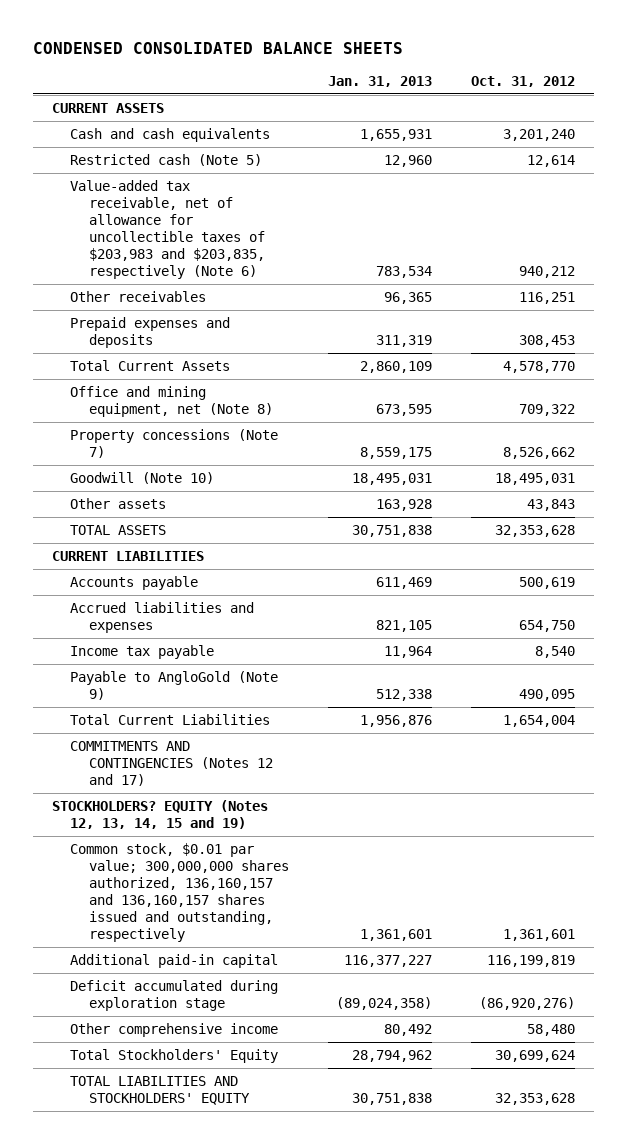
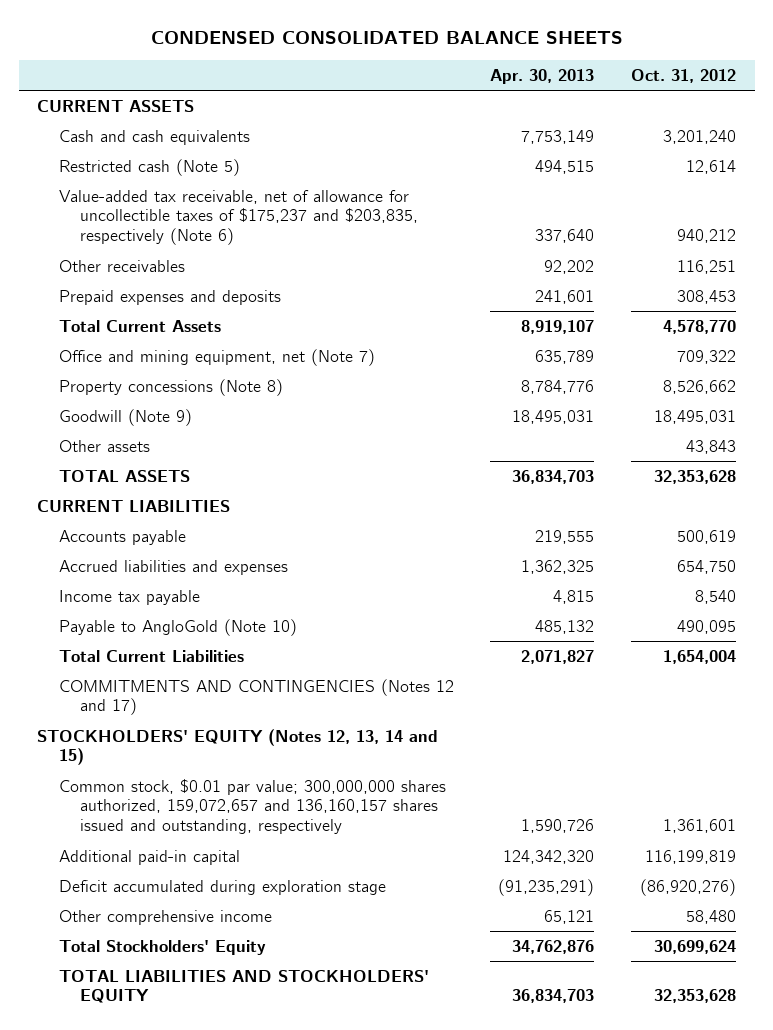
[327,75,432,87] Jan. 31, 2013 -> none
none -> [490,68,595,84] Apr. 30, 2013
[70,179,265,280] Value-added tax receivable, net of allowance for uncollectible taxes of $203,983 and $203,835, respectively (Note 6) -> [58,189,419,246] Value-added tax receivable, net of allowance for uncollectible taxes of $175,237 and $203,835, respectively (Note 6)
[70,385,273,417] Office and mining equipment, net (Note 8) -> [58,348,375,366] Office and mining equipment, net (Note 7)
[70,428,279,458] Property concessions (Note 7) -> [58,378,283,396] Property concessions (Note 8)
[70,471,215,484] Goodwill (Note 10) -> [58,408,192,426] Goodwill (Note 9)
[70,670,279,700] Payable to AngloGold (Note 9) -> [58,618,297,636] Payable to AngloGold (Note 10)
[51,799,268,829] STOCKHOLDERS? EQUITY (Notes 12, 13, 14, 15 and 19) -> [37,728,439,766] STOCKHOLDERS' EQUITY (Notes 12, 13, 14 and 15)
[70,842,289,943] Common stock, $0.01 par value; 300,000,000 shares authorized, 136,160,157 and 136,160,157 shares issued and outstanding, respectively -> [58,778,446,835] Common stock, $0.01 par value; 300,000,000 shares authorized, 159,072,657 and 136,160,157 shares issued and outstanding, respectively

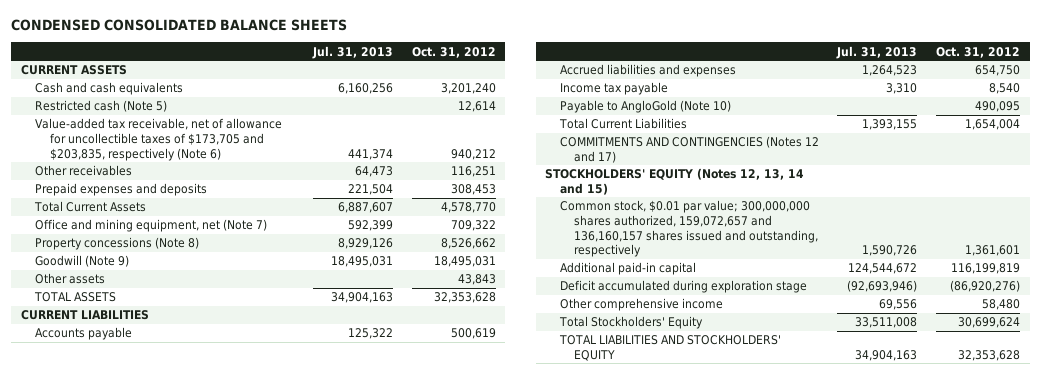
[490,68,595,84] Apr. 30, 2013 -> none
none -> [311,45,393,59] Jul. 31, 2013
[58,189,419,246] Value-added tax receivable, net of allowance for uncollectible taxes of $175,237 and $203,835, respectively (Note 6) -> [35,118,283,161] Value-added tax receivable, net of allowance for uncollectible taxes of $173,705 and $203,835, respectively (Note 6)

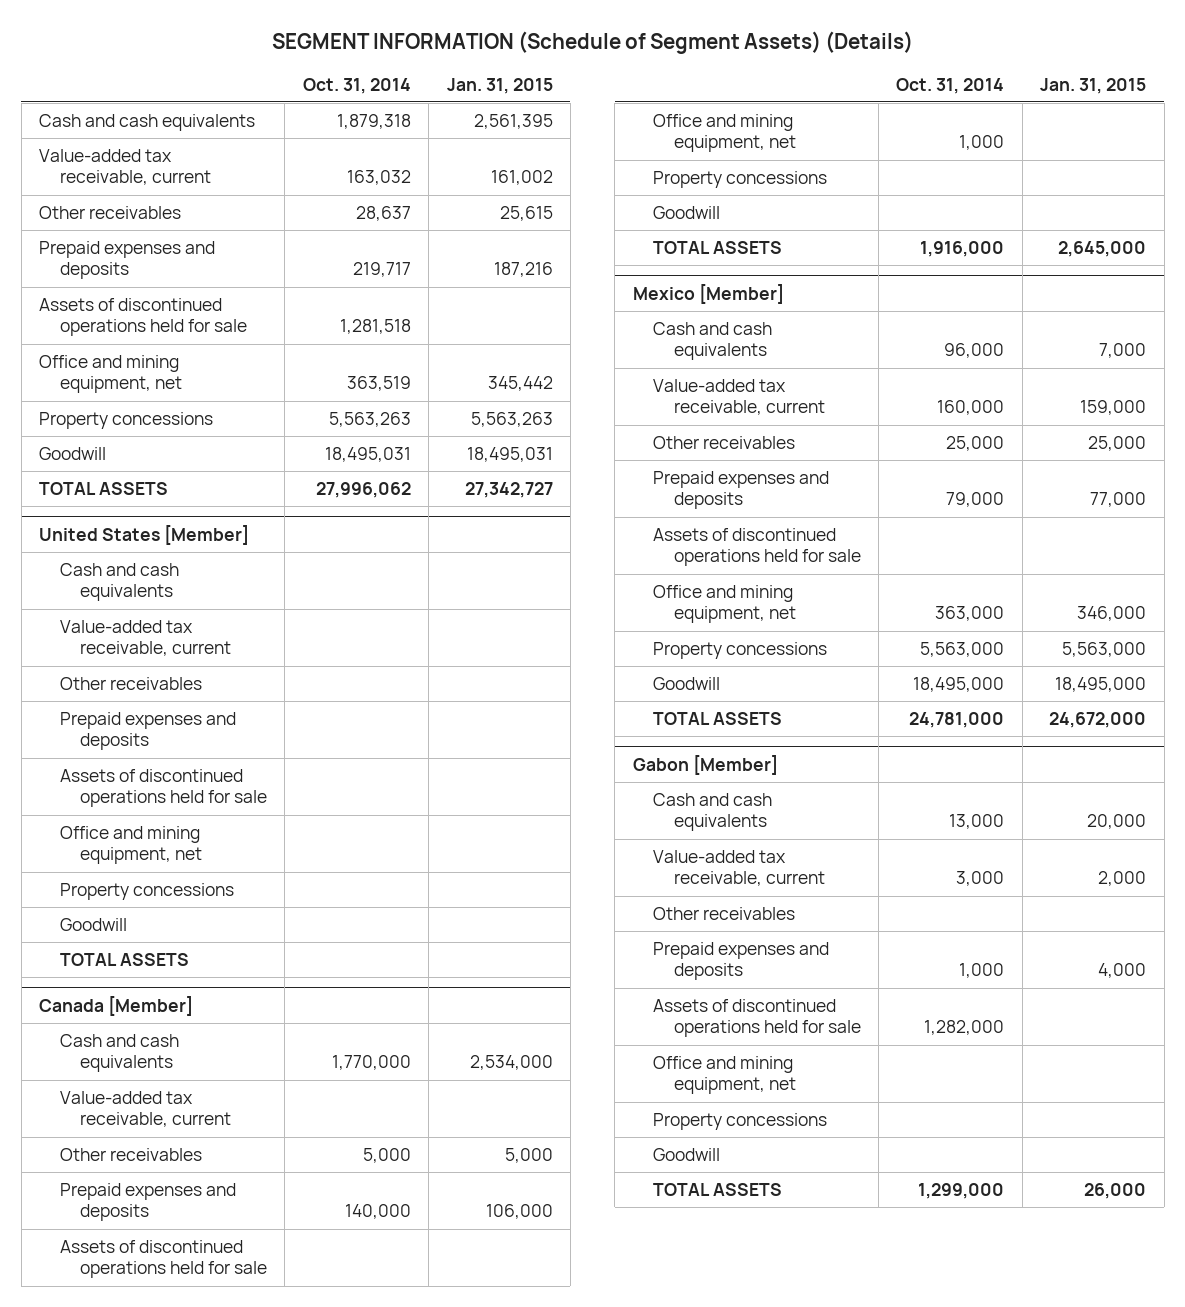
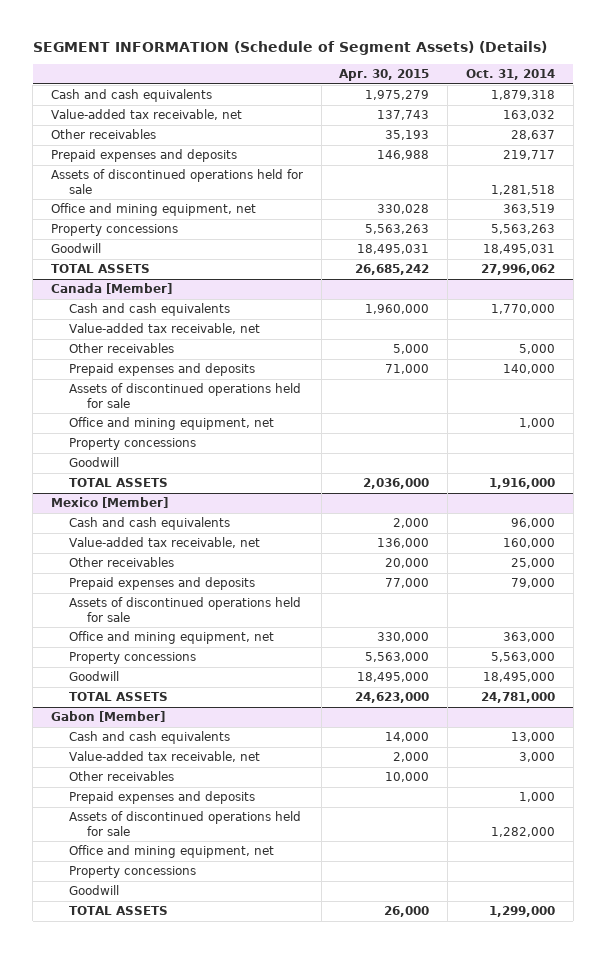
[446,77,553,94] Jan. 31, 2015 -> none
none -> [339,69,430,82] Apr. 30, 2015
[39,149,211,186] Value-added tax receivable, current -> [50,109,242,121] Value-added tax receivable, net
[39,524,250,545] United States [Member] -> none
[59,563,179,602] Cash and cash equivalents -> none
[59,620,232,657] Value-added tax receivable, current -> none
[59,677,202,691] Other receivables -> none
[59,712,236,751] Prepaid expenses and deposits -> none
[59,769,268,808] Assets of discontinued operations held for sale -> none
[59,826,203,865] Office and mining equipment, net -> none
[59,883,234,901] Property concessions -> none
[59,918,127,932] Goodwill -> none
[59,953,189,967] TOTAL ASSETS -> none
[59,1091,232,1128] Value-added tax receivable, current -> [68,323,260,335] Value-added tax receivable, net
[653,379,825,416] Value-added tax receivable, current -> [68,537,260,549] Value-added tax receivable, net
[653,850,825,887] Value-added tax receivable, current -> [68,751,260,763] Value-added tax receivable, net

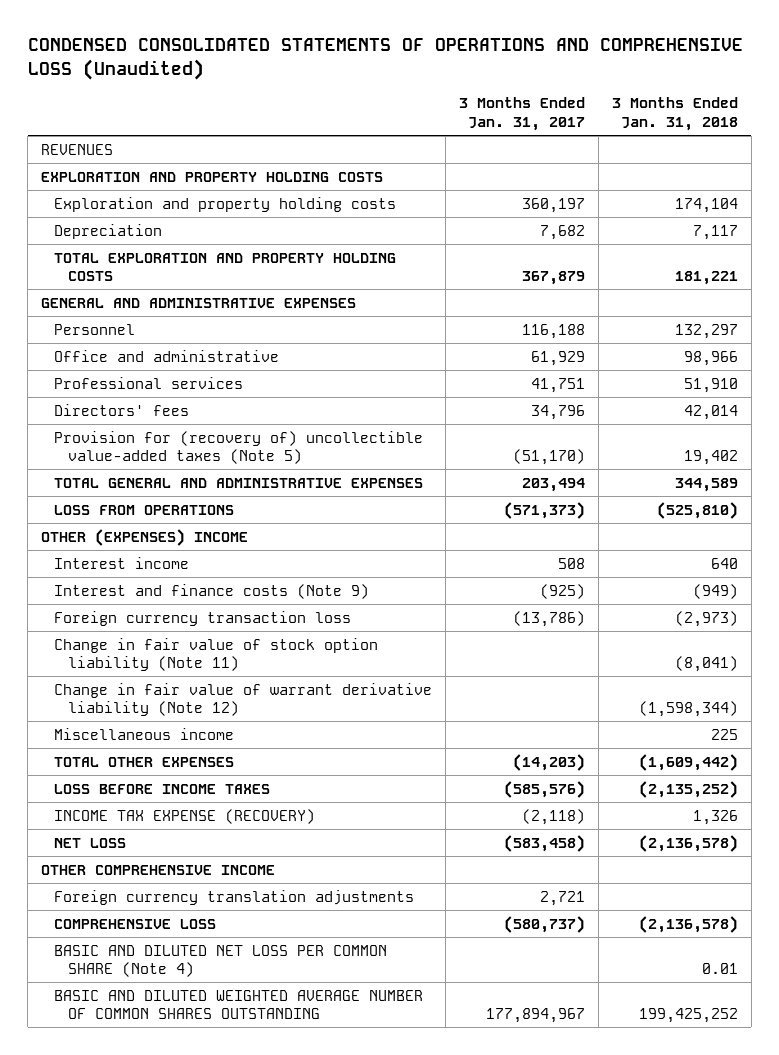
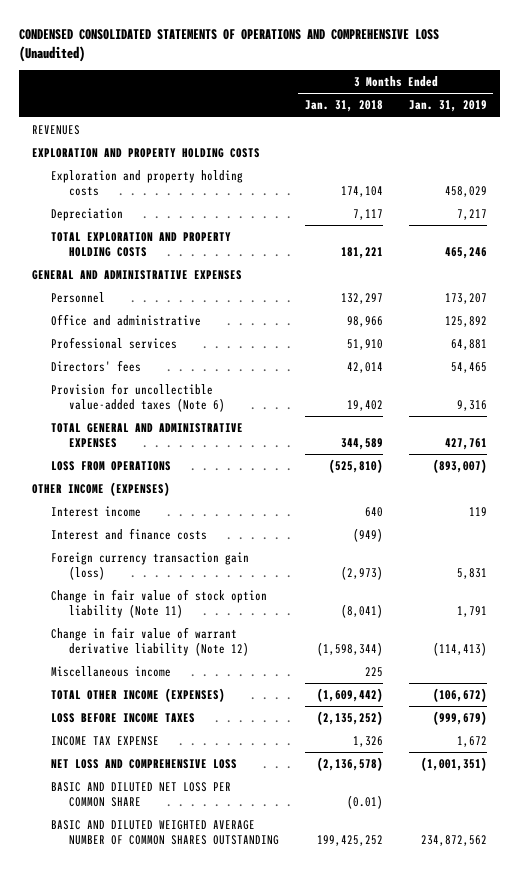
[459,97,586,131] 3 Months Ended Jan. 31, 2017 -> none
none -> [408,100,487,113] Jan. 31, 2019
[54,430,424,465] Provision for (recovery of) uncollectible value-added taxes (Note 5) -> [50,382,225,412] Provision for uncollectible value-added taxes (Note 6)
[40,528,248,546] OTHER (EXPENSES) INCOME -> [32,481,171,496] OTHER INCOME (EXPENSES)
[54,583,370,599] Interest and finance costs (Note 9) -> [50,527,207,540] Interest and finance costs
[54,610,352,626] Foreign currency transaction loss -> [50,551,249,580] Foreign currency transaction gain (loss)
[54,756,235,767] TOTAL OTHER EXPENSES -> [50,687,225,702] TOTAL OTHER INCOME (EXPENSES)
[40,864,275,875] OTHER COMPREHENSIVE INCOME -> none
[54,889,415,905] Foreign currency translation adjustments -> none
[54,918,217,929] COMPREHENSIVE LOSS -> none
[54,808,316,824] INCOME TAX EXPENSE (RECOVERY) -> [50,735,159,746] INCOME TAX EXPENSE
[54,837,127,848] NET LOSS -> [50,758,237,769] NET LOSS AND COMPREHENSIVE LOSS
[54,944,388,978] BASIC AND DILUTED NET LOSS PER COMMON SHARE (Note 4) -> [50,781,231,807] BASIC AND DILUTED NET LOSS PER COMMON SHARE
[701,963,738,975] 0.01 -> [346,794,383,809] (0.01)

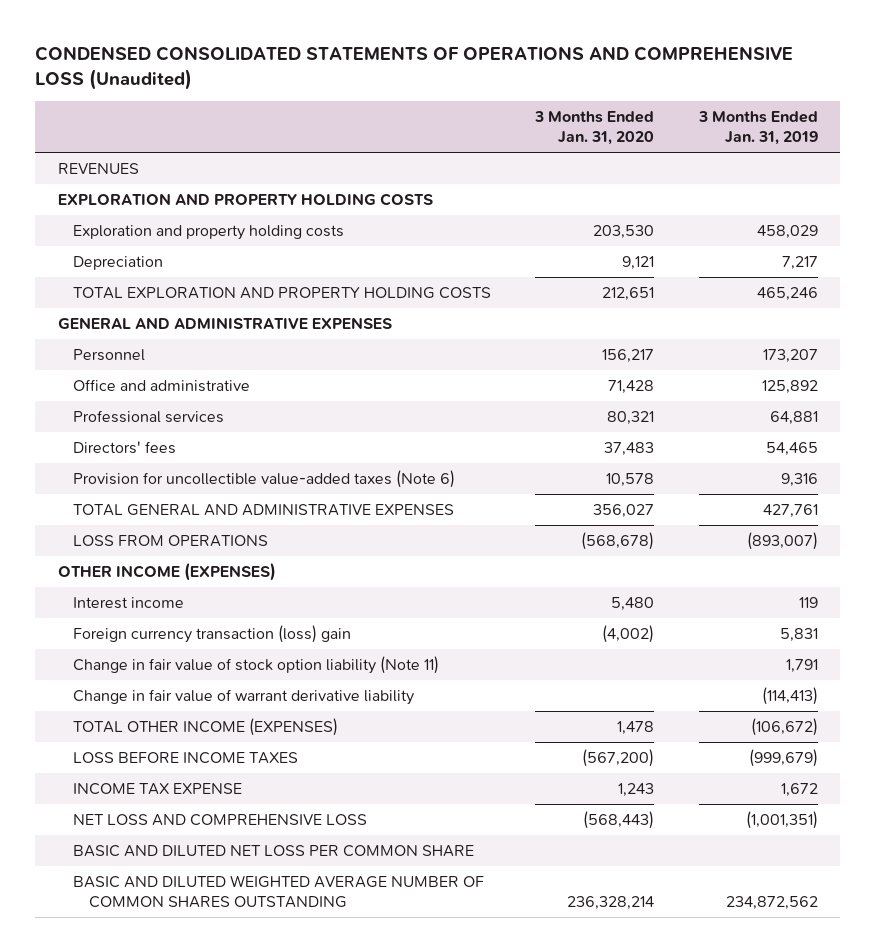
[304,100,383,113] Jan. 31, 2018 -> none
none -> [534,110,655,146] 3 Months Ended Jan. 31, 2020
[50,527,207,540] Interest and finance costs -> none
[50,551,249,580] Foreign currency transaction gain (loss) -> [73,624,352,643] Foreign currency transaction (loss) gain
[50,665,171,677] Miscellaneous income -> none
[50,626,249,656] Change in fair value of warrant derivative liability (Note 12) -> [73,688,415,705] Change in fair value of warrant derivative liability

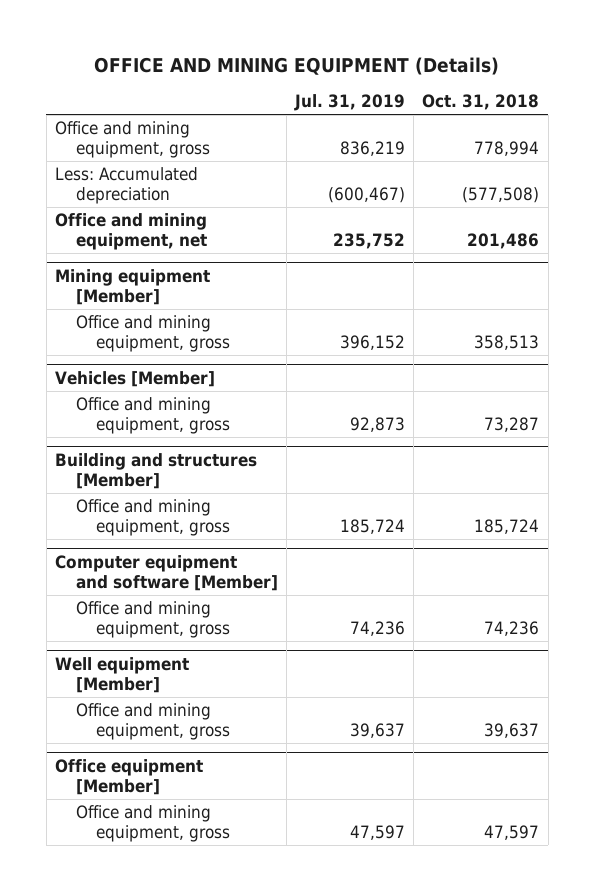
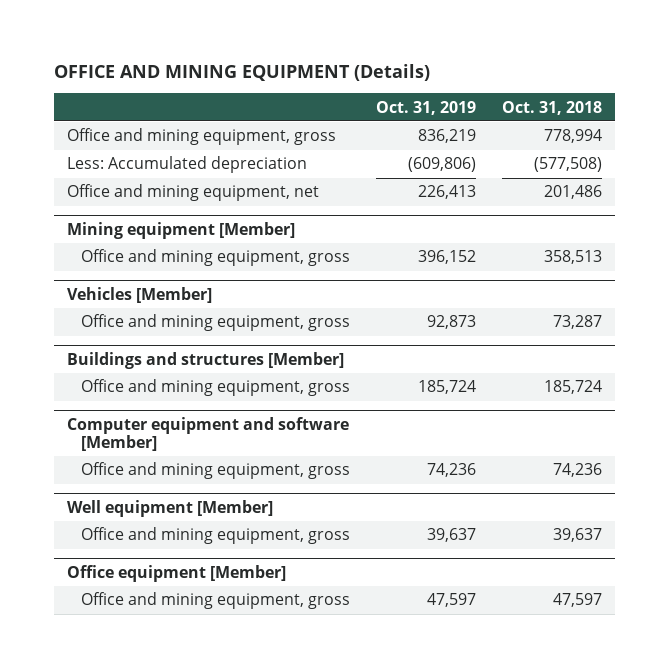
[293,94,405,112] Jul. 31, 2019 -> none
none -> [375,100,476,115] Oct. 31, 2019
[54,453,257,490] Building and structures [Member] -> [66,351,344,369] Buildings and structures [Member]

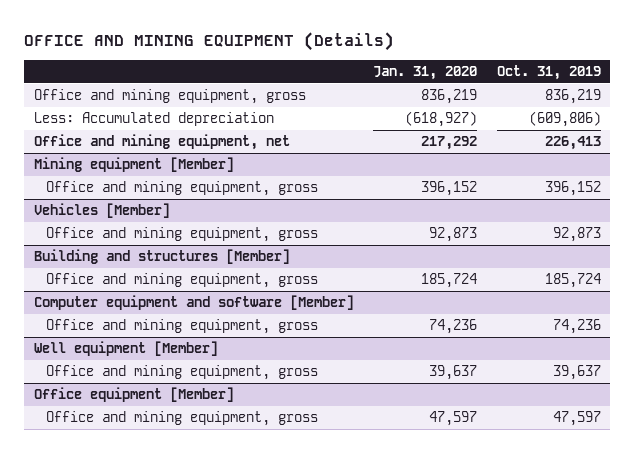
[502,100,603,115] Oct. 31, 2018 -> none
none -> [373,66,478,81] Jan. 31, 2020
[66,351,344,369] Buildings and structures [Member] -> [33,249,290,265] Building and structures [Member]

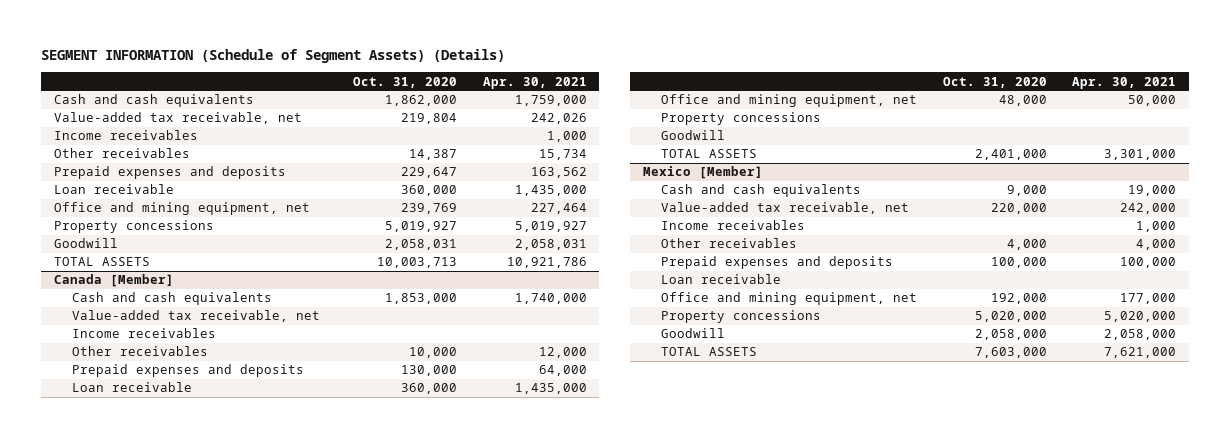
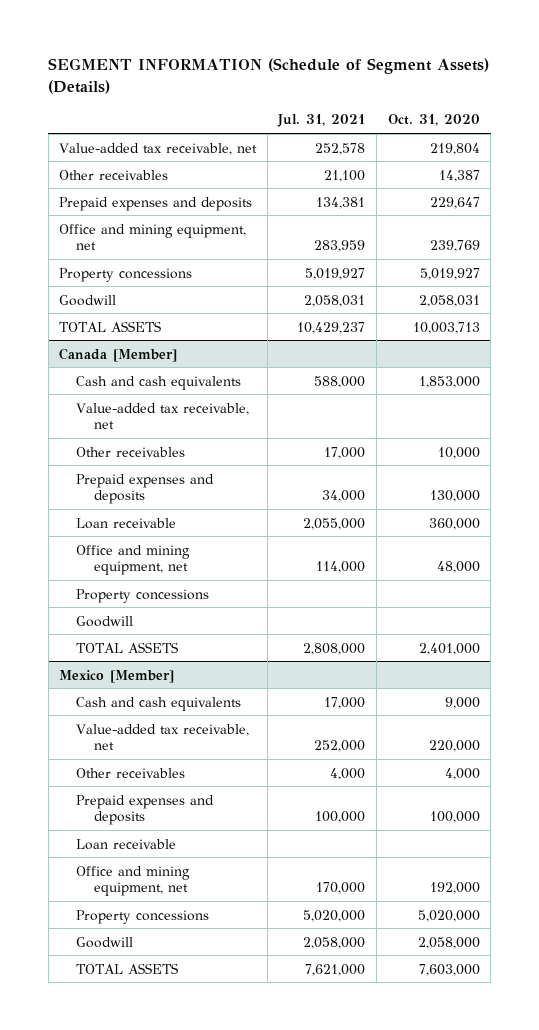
[482,76,587,89] Apr. 30, 2021 -> none
none -> [277,114,366,128] Jul. 31, 2021
[53,94,254,108] Cash and cash equivalents -> none
[53,130,198,141] Income receivables -> none
[53,184,174,195] Loan receivable -> none
[71,328,216,339] Income receivables -> none
[661,220,806,231] Income receivables -> none

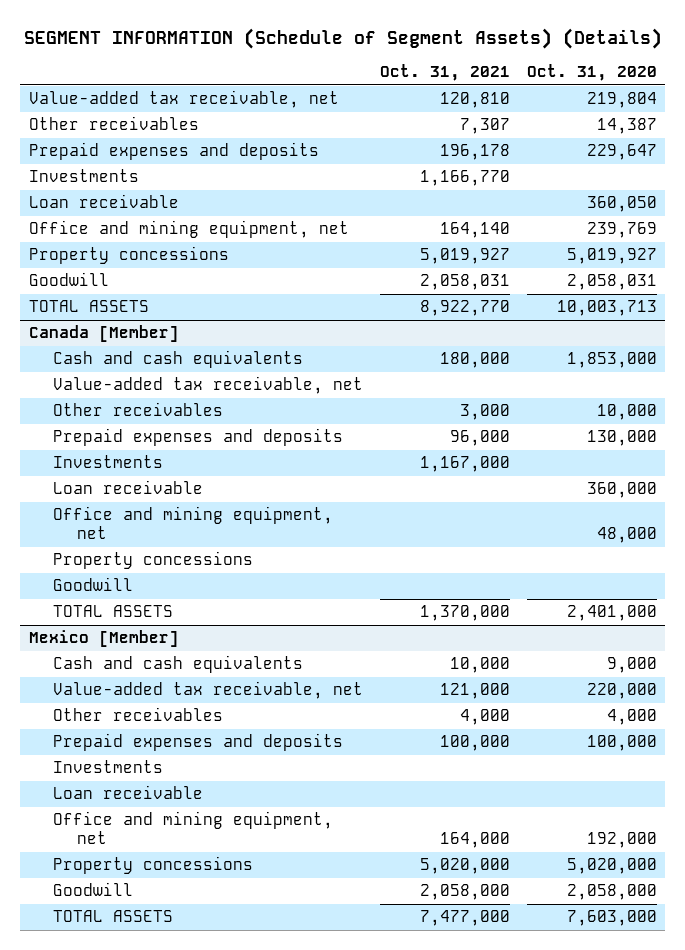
[277,114,366,128] Jul. 31, 2021 -> none
none -> [379,64,510,82] Oct. 31, 2021
none -> [28,169,139,183] Investments
none -> [28,194,179,209] Loan receivable
none -> [52,455,163,469] Investments
none -> [52,760,163,774] Investments

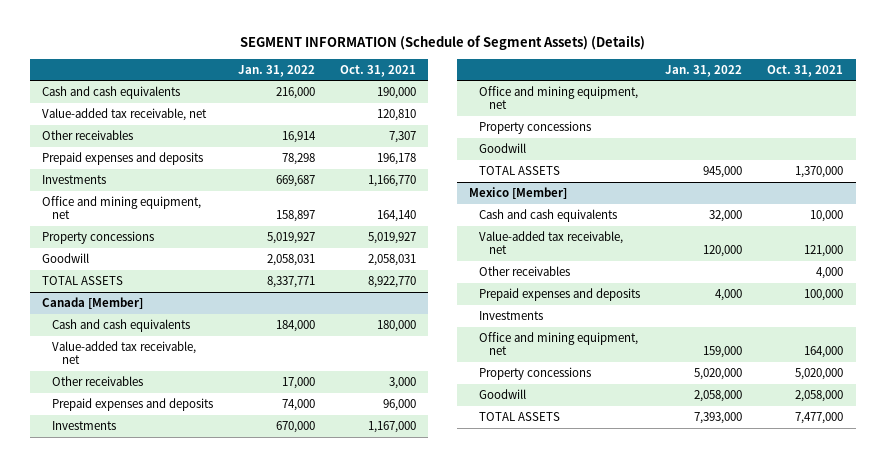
[526,64,657,82] Oct. 31, 2020 -> none
none -> [237,64,315,77] Jan. 31, 2022
none -> [42,86,181,100] Cash and cash equivalents
[28,194,179,209] Loan receivable -> none
[52,480,203,495] Loan receivable -> none
[52,785,203,800] Loan receivable -> none

